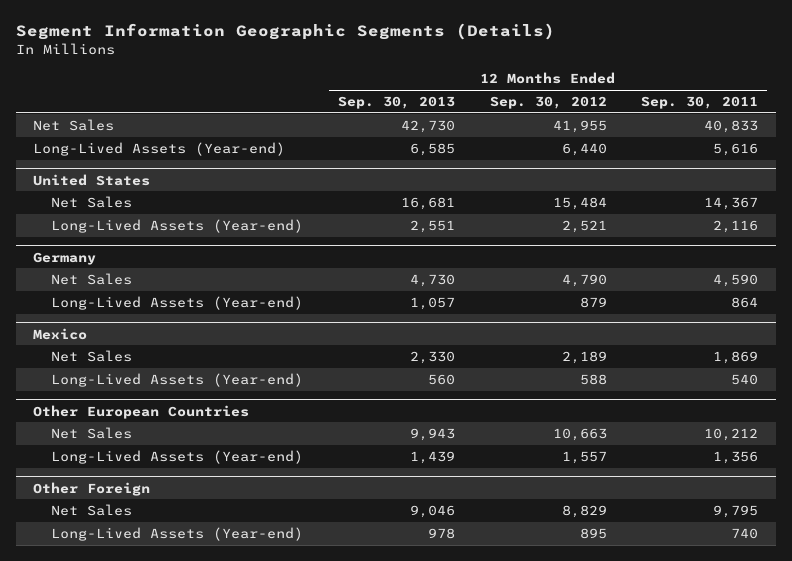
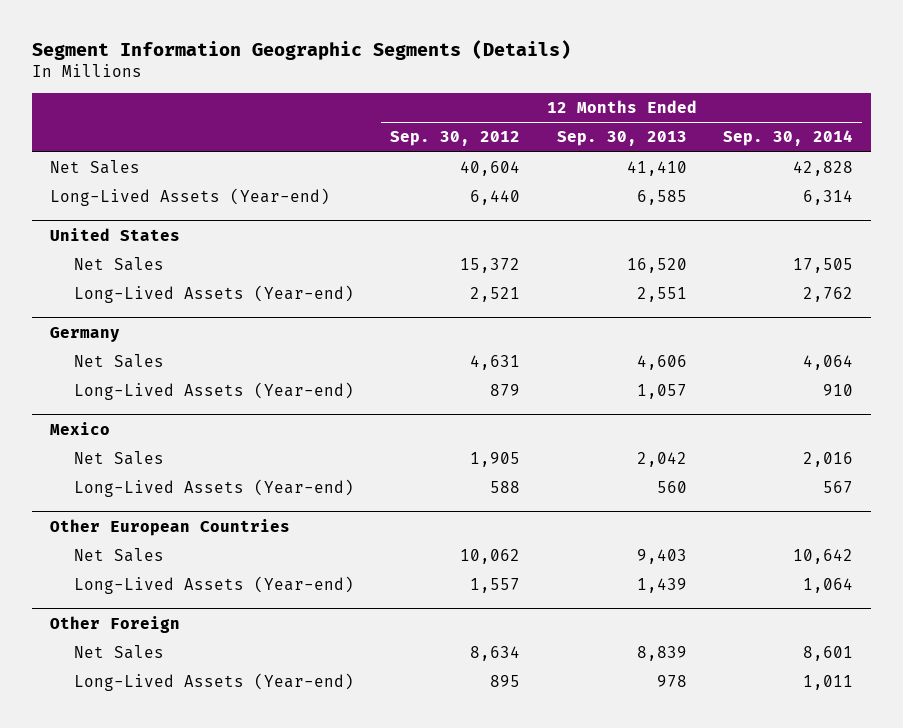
[641,96,759,110] Sep. 30, 2011 -> none
none -> [723,130,854,147] Sep. 30, 2014
[400,120,455,134] 42,730 -> [626,161,687,177] 41,410
[552,120,607,134] 41,955 -> [460,161,521,177] 40,604
[400,197,455,211] 16,681 -> [626,258,687,274] 16,520
[552,197,607,211] 15,484 -> [460,258,521,274] 15,372
[409,274,455,288] 4,730 -> [636,355,687,371] 4,606
[561,274,607,288] 4,790 -> [470,355,521,371] 4,631
[409,351,455,365] 2,330 -> [636,452,687,468] 2,042
[561,351,607,365] 2,189 -> [470,452,521,468] 1,905
[409,428,455,442] 9,943 -> [636,549,687,565] 9,403
[552,428,607,442] 10,663 -> [460,549,521,565] 10,062
[409,505,455,519] 9,046 -> [636,646,687,662] 8,839
[561,505,607,519] 8,829 -> [470,646,521,662] 8,634

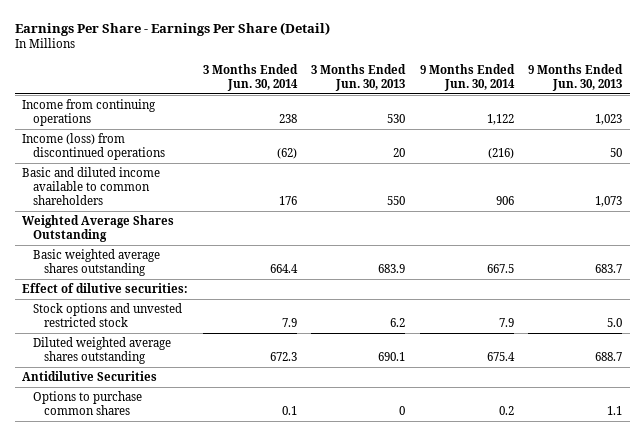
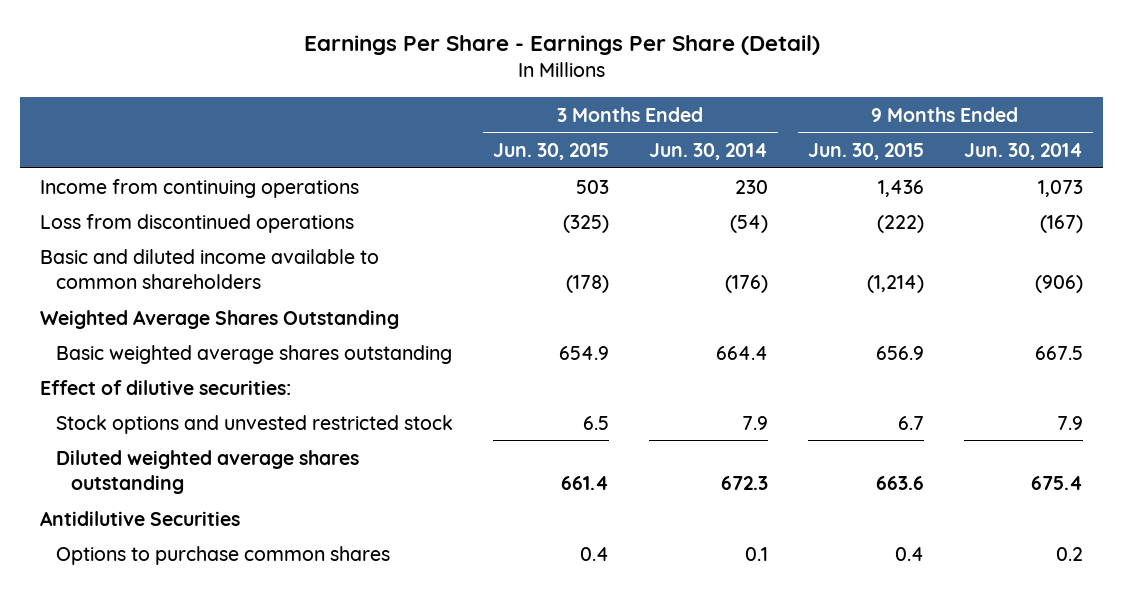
[311,63,407,91] 3 Months Ended Jun. 30, 2013 -> none
[528,63,624,91] 9 Months Ended Jun. 30, 2013 -> none
none -> [492,143,609,161] Jun. 30, 2015
none -> [807,143,924,161] Jun. 30, 2015
[278,114,297,124] 238 -> [734,179,768,194] 230
[486,114,514,126] 1,122 -> [1037,179,1083,197] 1,073
[22,133,166,161] Income (loss) from discontinued operations -> [40,213,355,233] Loss from discontinued operations
[276,148,297,160] (62) -> [729,214,768,233] (54)
[487,148,514,160] (216) -> [1039,214,1083,233] (167)
[278,195,297,205] 176 -> [724,274,768,293] (176)
[495,195,514,205] 906 -> [1034,274,1083,293] (906)

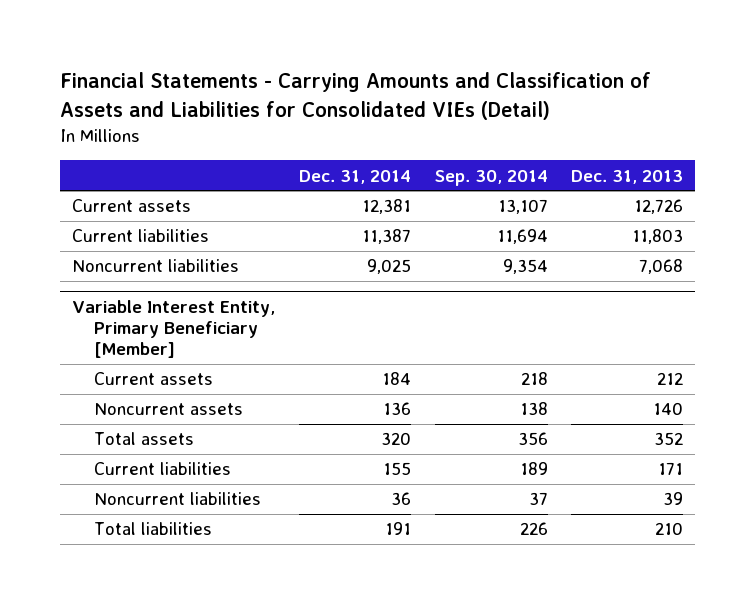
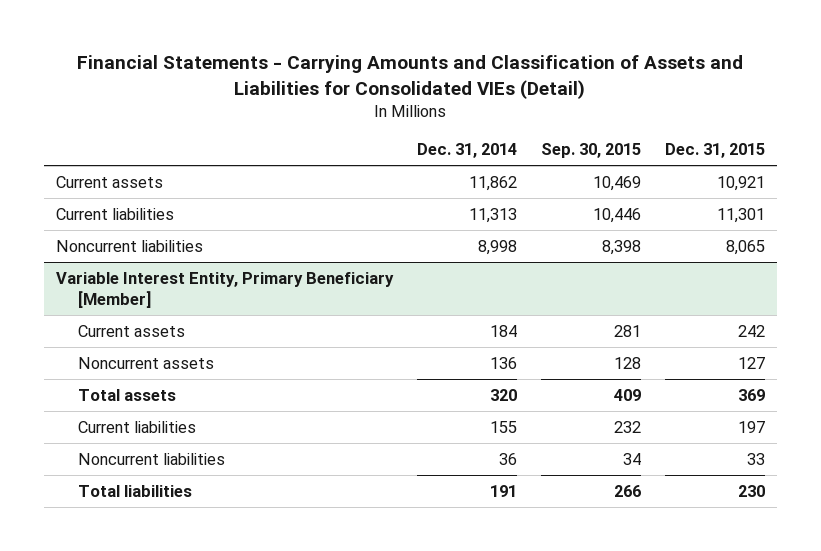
[434,169,548,186] Sep. 30, 2014 -> none
[571,169,684,184] Dec. 31, 2013 -> none
none -> [540,143,641,159] Sep. 30, 2015
none -> [664,143,765,159] Dec. 31, 2015
[361,199,411,215] 12,381 -> [468,175,517,191] 11,862
[361,229,411,245] 11,387 -> [468,207,517,223] 11,313
[366,259,411,275] 9,025 -> [477,239,517,255] 8,998

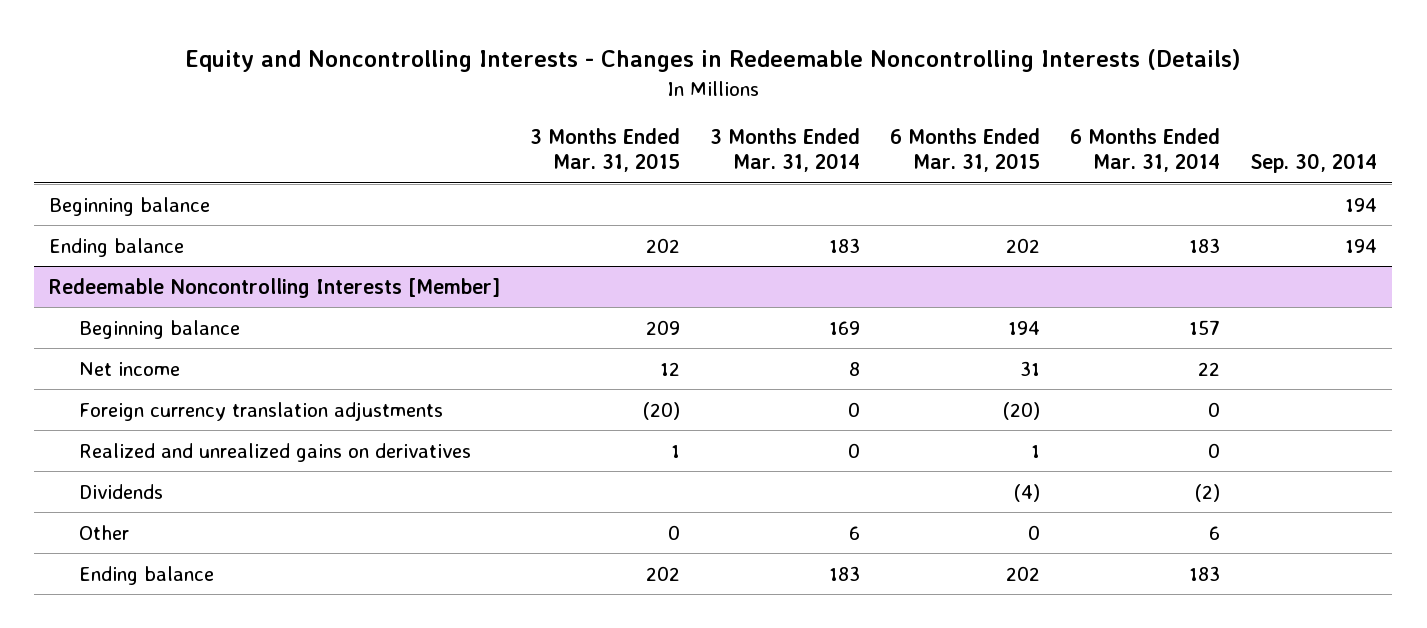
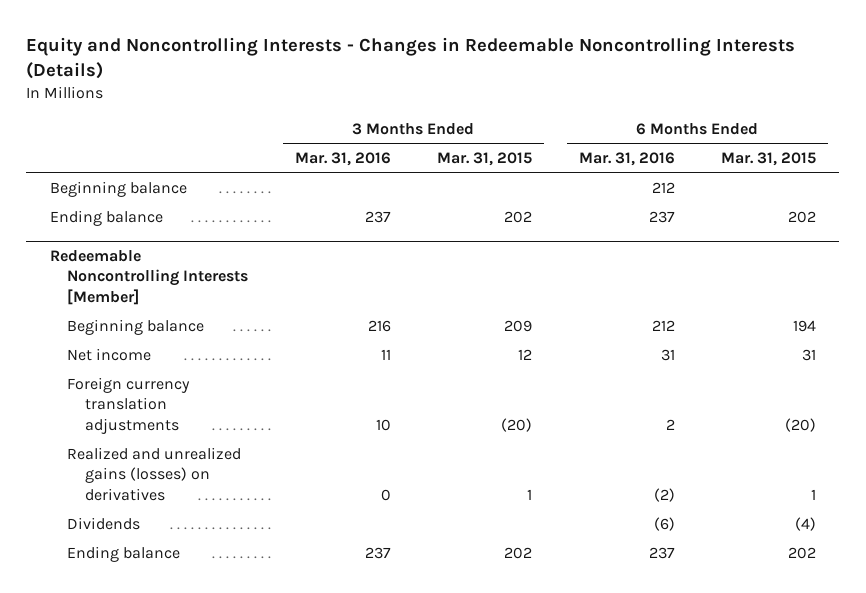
[710,128,861,173] 3 Months Ended Mar. 31, 2014 -> none
[1070,128,1221,173] 6 Months Ended Mar. 31, 2014 -> none
[1250,153,1378,174] Sep. 30, 2014 -> none
none -> [294,151,391,166] Mar. 31, 2016
none -> [578,151,675,166] Mar. 31, 2016
[78,442,471,462] Realized and unrealized gains on derivatives -> [67,446,242,501] Realized and unrealized gains (losses) on derivatives
[78,524,129,540] Other -> none

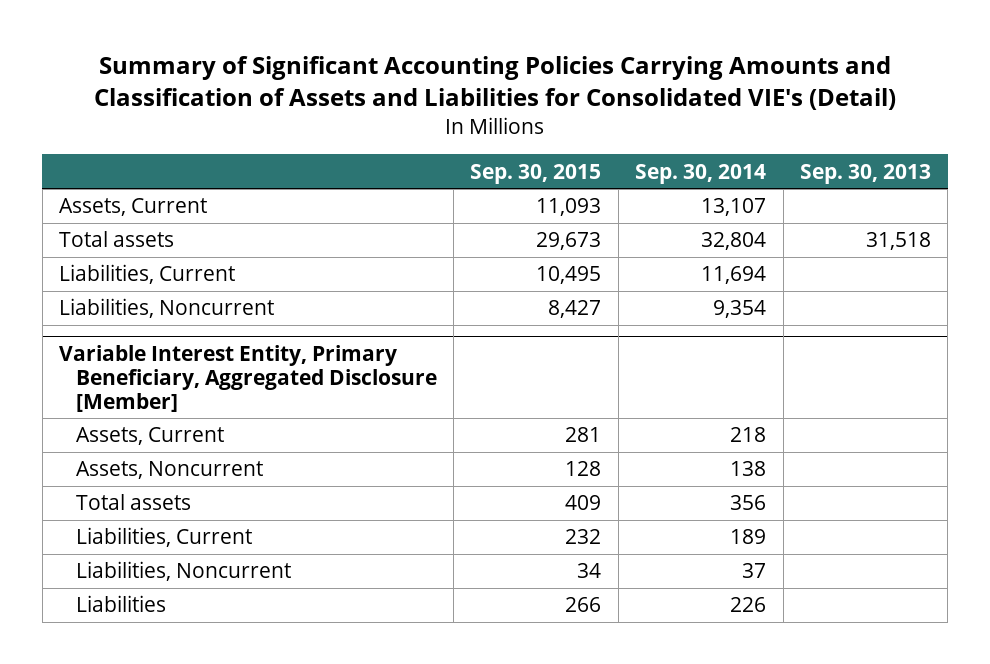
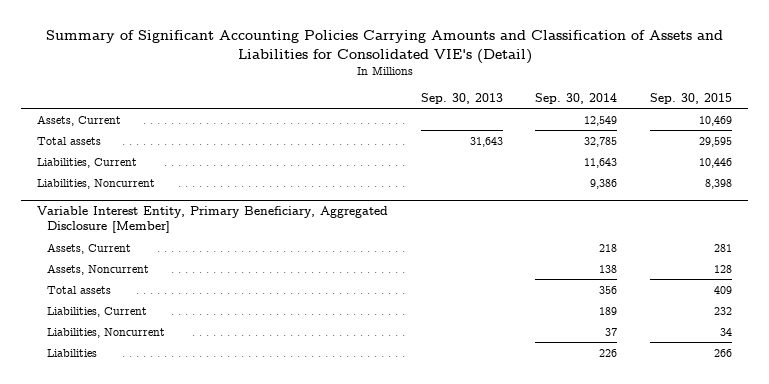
[536,198,602,217] 11,093 -> [698,115,732,126] 10,469
[701,198,767,217] 13,107 -> [584,115,618,126] 12,549
[536,232,602,251] 29,673 -> [698,136,732,147] 29,595
[701,232,767,251] 32,804 -> [584,136,618,147] 32,785
[865,232,931,251] 31,518 -> [469,136,503,147] 31,643
[536,266,602,285] 10,495 -> [698,157,732,168] 10,446
[701,266,767,285] 11,694 -> [584,157,618,168] 11,643
[548,300,602,319] 8,427 -> [704,178,732,189] 8,398
[713,300,767,319] 9,354 -> [590,178,618,189] 9,386

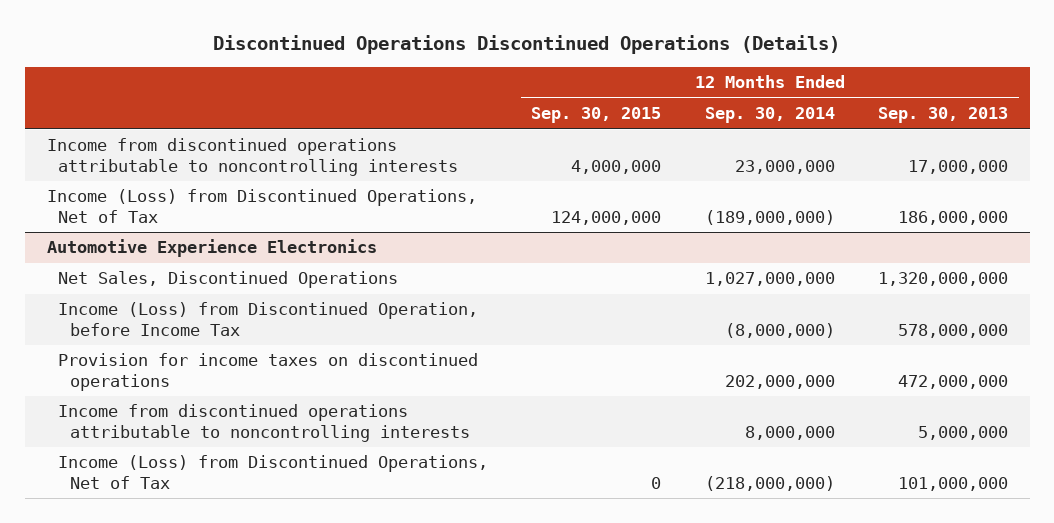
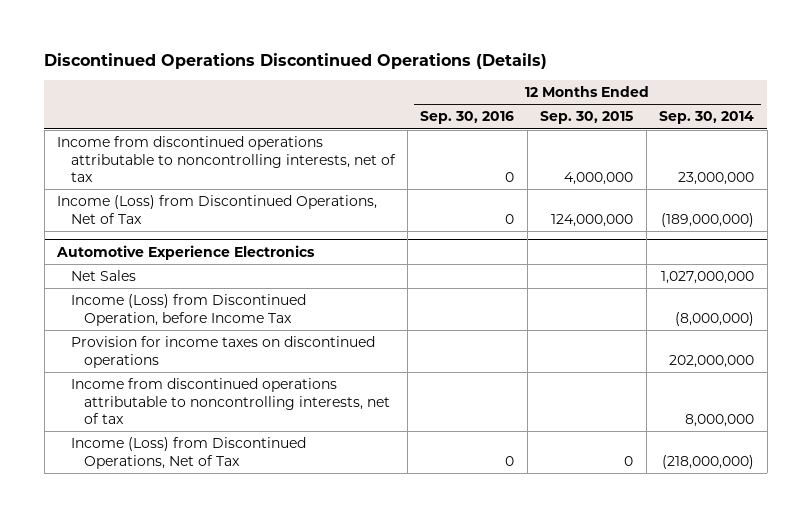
[877,107,1008,124] Sep. 30, 2013 -> none
none -> [420,111,515,125] Sep. 30, 2016
[46,138,459,176] Income from discontinued operations attributable to noncontrolling interests -> [56,136,396,183] Income from discontinued operations attributable to noncontrolling interests, net of tax
[58,271,399,289] Net Sales, Discontinued Operations -> [70,270,136,282] Net Sales
[58,404,470,442] Income from discontinued operations attributable to noncontrolling interests -> [70,378,391,425] Income from discontinued operations attributable to noncontrolling interests, net of tax

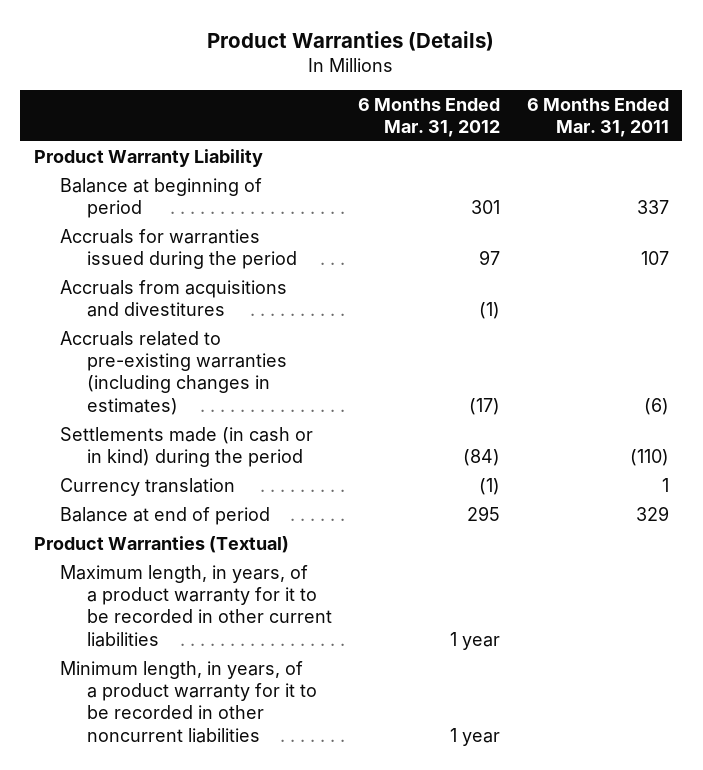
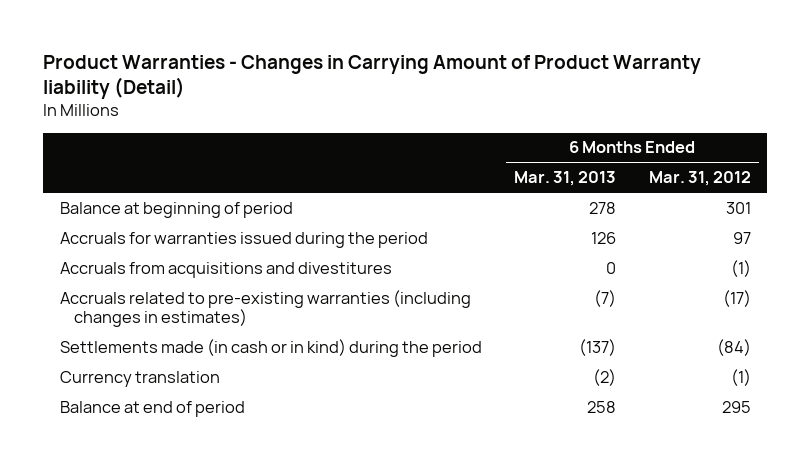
[207,30,495,51] Product Warranties (Details) -> [43,54,702,100] Product Warranties - Changes in Carrying Amount of Product Warranty liability (Detail)
[526,97,669,137] 6 Months Ended Mar. 31, 2011 -> none
none -> [514,171,617,187] Mar. 31, 2013
[33,148,263,167] Product Warranty Liability -> none
[33,535,289,553] Product Warranties (Textual) -> none
[60,564,332,647] Maximum length, in years, of a product warranty for it to be recorded in other current liabilities -> none
[60,660,317,743] Minimum length, in years, of a product warranty for it to be recorded in other noncurrent liabilities -> none

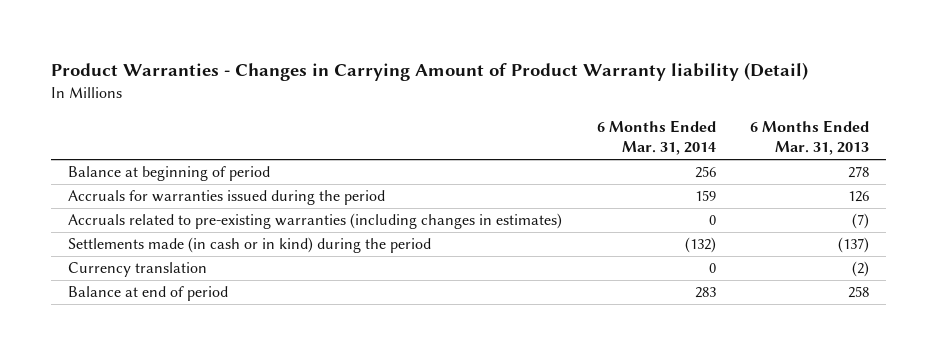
[648,171,751,187] Mar. 31, 2012 -> none
none -> [596,119,716,156] 6 Months Ended Mar. 31, 2014
[59,261,392,278] Accruals from acquisitions and divestitures -> none

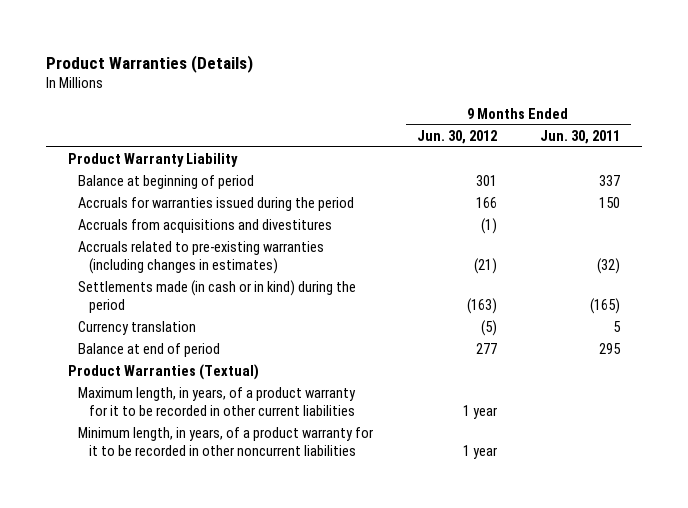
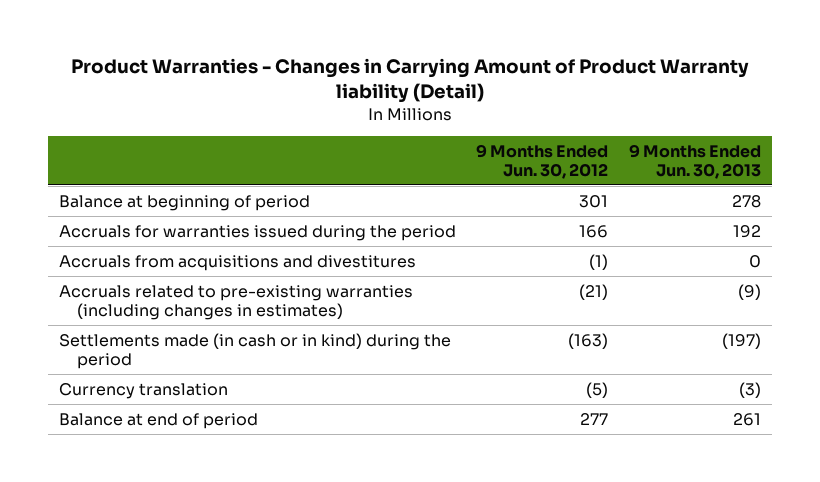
[45,54,253,73] Product Warranties (Details) -> [70,58,749,104] Product Warranties - Changes in Carrying Amount of Product Warranty liability (Detail)
[540,129,621,144] Jun. 30, 2011 -> none
none -> [629,143,762,179] 9 Months Ended Jun. 30, 2013
[67,153,238,168] Product Warranty Liability -> none
[67,364,259,381] Product Warranties (Textual) -> none
[78,387,357,417] Maximum length, in years, of a product warranty for it to be recorded in other current liabilities -> none
[78,427,374,457] Minimum length, in years, of a product warranty for it to be recorded in other noncurrent liabilities -> none

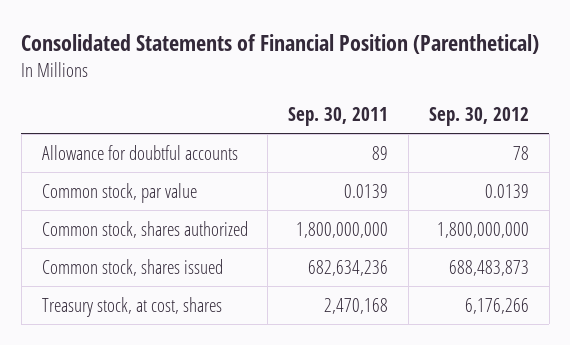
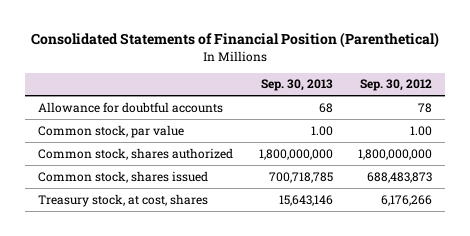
[288,107,389,127] Sep. 30, 2011 -> none
none -> [260,79,333,92] Sep. 30, 2013
[484,183,529,198] 0.0139 -> [410,125,433,136] 1.00

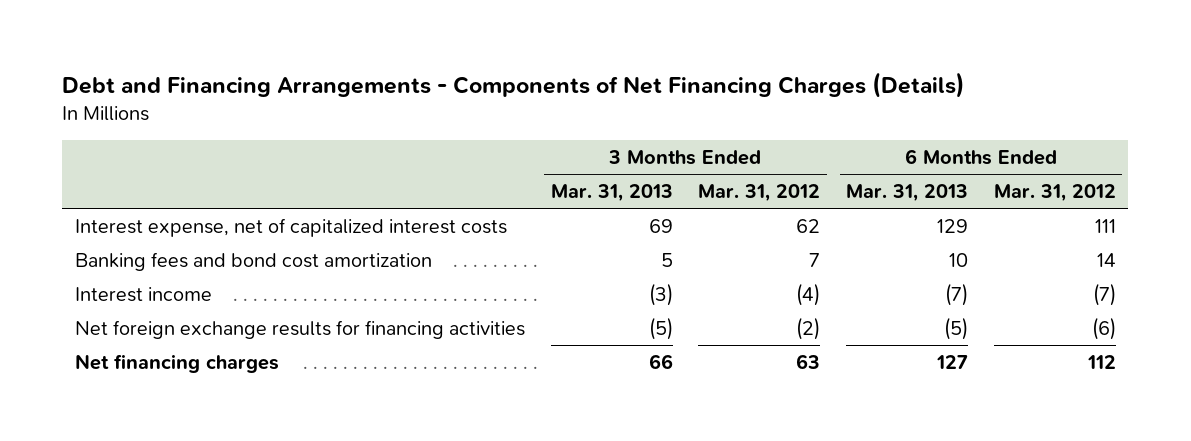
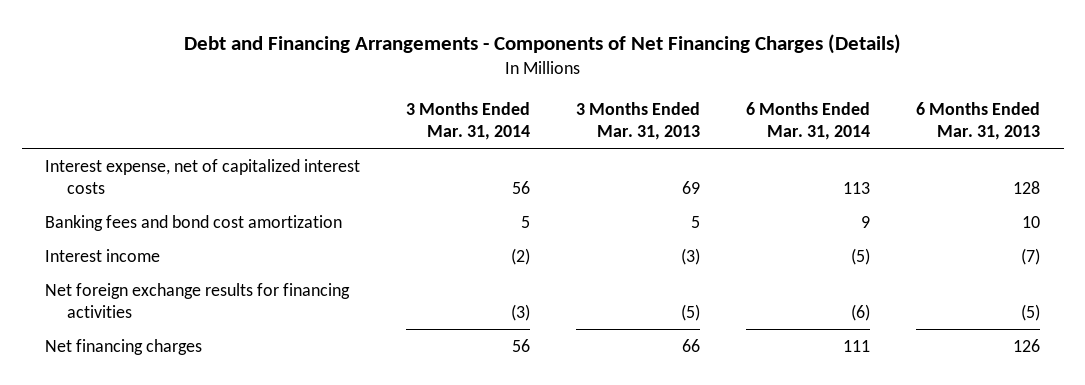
[698,184,821,203] Mar. 31, 2012 -> none
[993,184,1116,203] Mar. 31, 2012 -> none
none -> [405,101,530,141] 3 Months Ended Mar. 31, 2014
none -> [746,101,871,141] 6 Months Ended Mar. 31, 2014
[936,218,968,233] 129 -> [1013,181,1041,195] 128
[935,354,968,369] 127 -> [1013,338,1041,352] 126

